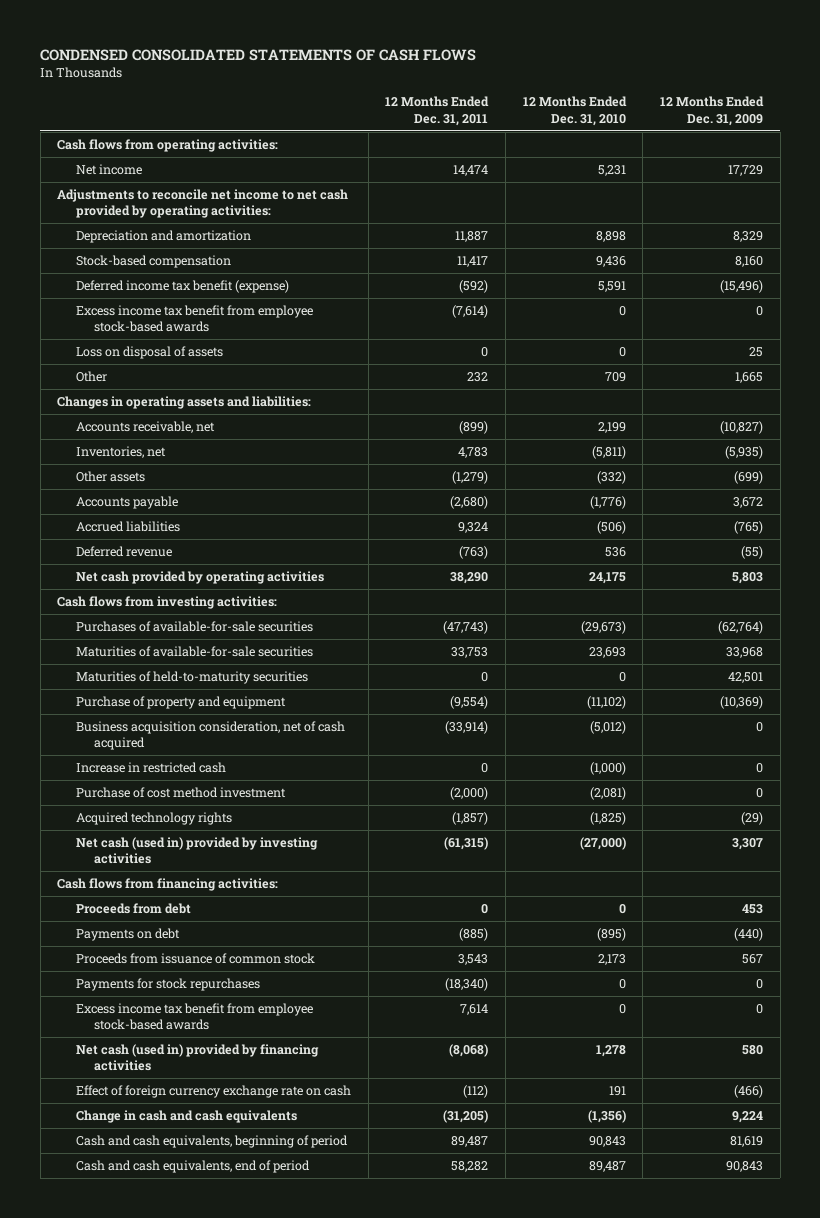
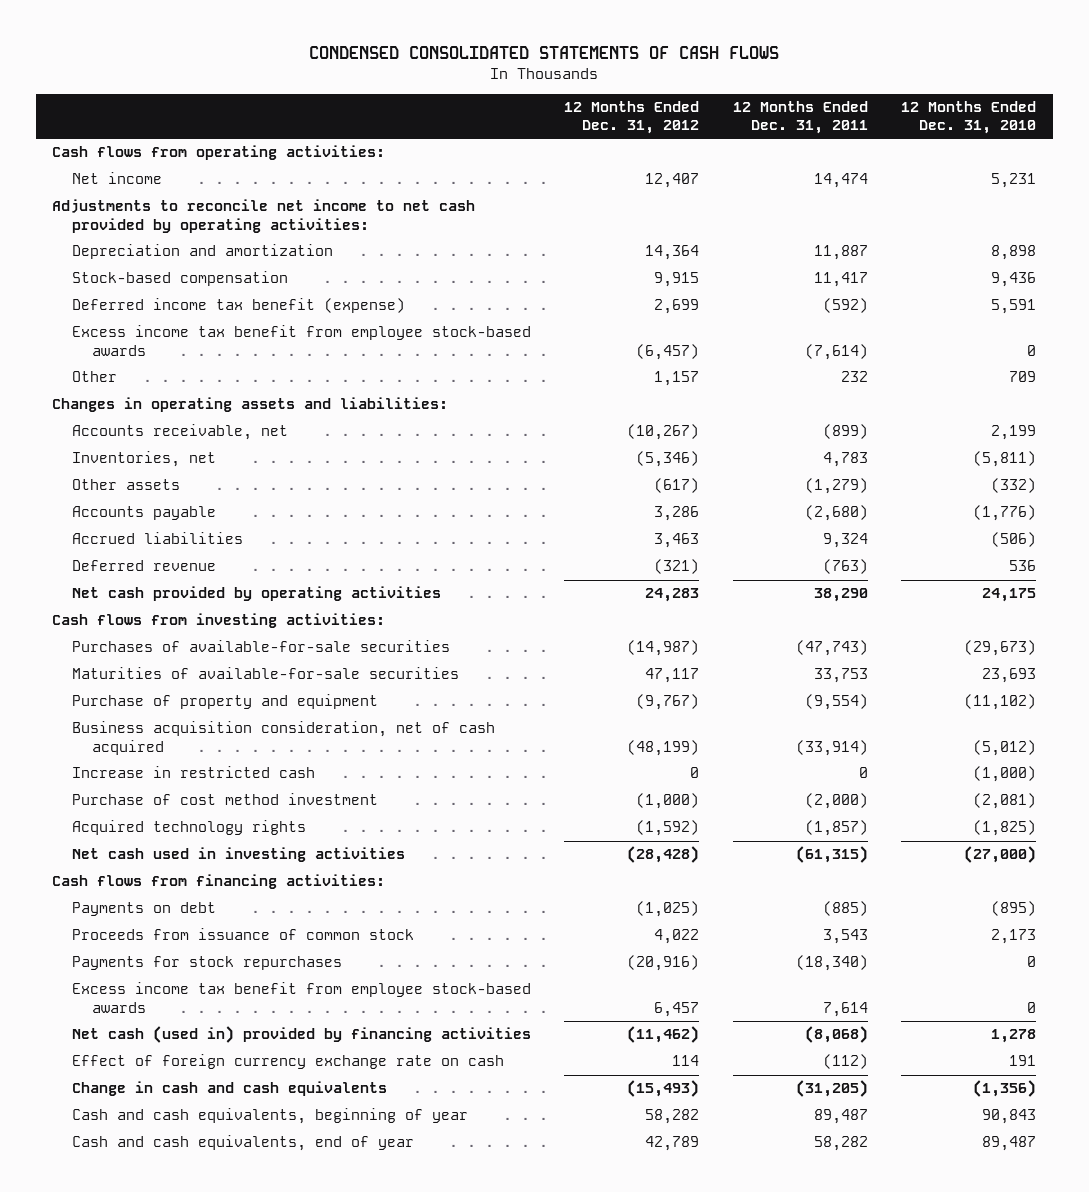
[659,96,764,126] 12 Months Ended Dec. 31, 2009 -> none
none -> [564,101,700,135] 12 Months Ended Dec. 31, 2012
[75,345,223,359] Loss on disposal of assets -> none
[75,670,308,684] Maturities of held-to-maturity securities -> none
[75,836,318,865] Net cash (used in) provided by investing activities -> [72,847,406,863] Net cash used in investing activities
[75,902,191,914] Proceeds from debt -> none
[75,1134,348,1148] Cash and cash equivalents, beginning of period -> [72,1108,469,1125] Cash and cash equivalents, beginning of year
[75,1159,310,1173] Cash and cash equivalents, end of period -> [72,1135,415,1152] Cash and cash equivalents, end of year

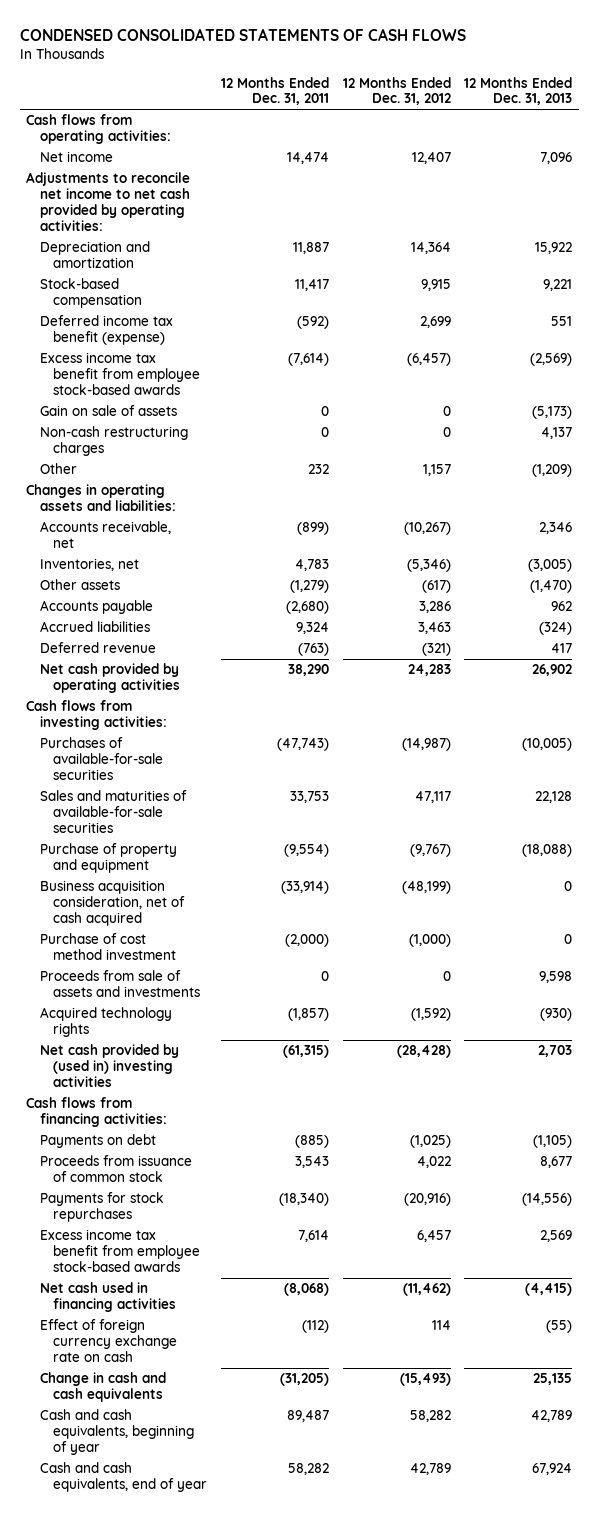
[901,101,1037,135] 12 Months Ended Dec. 31, 2010 -> none
none -> [464,76,573,106] 12 Months Ended Dec. 31, 2013
none -> [39,405,177,417] Gain on sale of assets
none -> [39,426,188,457] Non-cash restructuring charges
[72,667,460,680] Maturities of available-for-sale securities -> [39,790,187,834] Sales and maturities of available-for-sale securities
[72,766,316,779] Increase in restricted cash -> none
none -> [39,970,201,998] Proceeds from sale of assets and investments
[72,847,406,863] Net cash used in investing activities -> [39,1044,179,1088] Net cash provided by (used in) investing activities
[72,1026,532,1044] Net cash (used in) provided by financing activities -> [39,1282,177,1313] Net cash used in financing activities

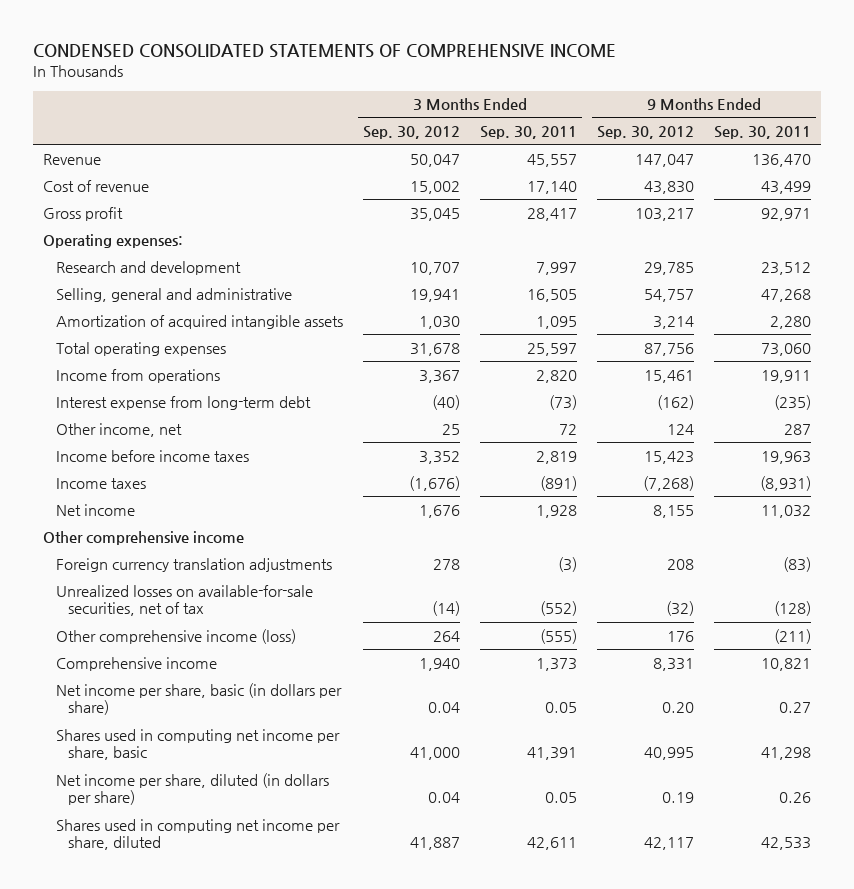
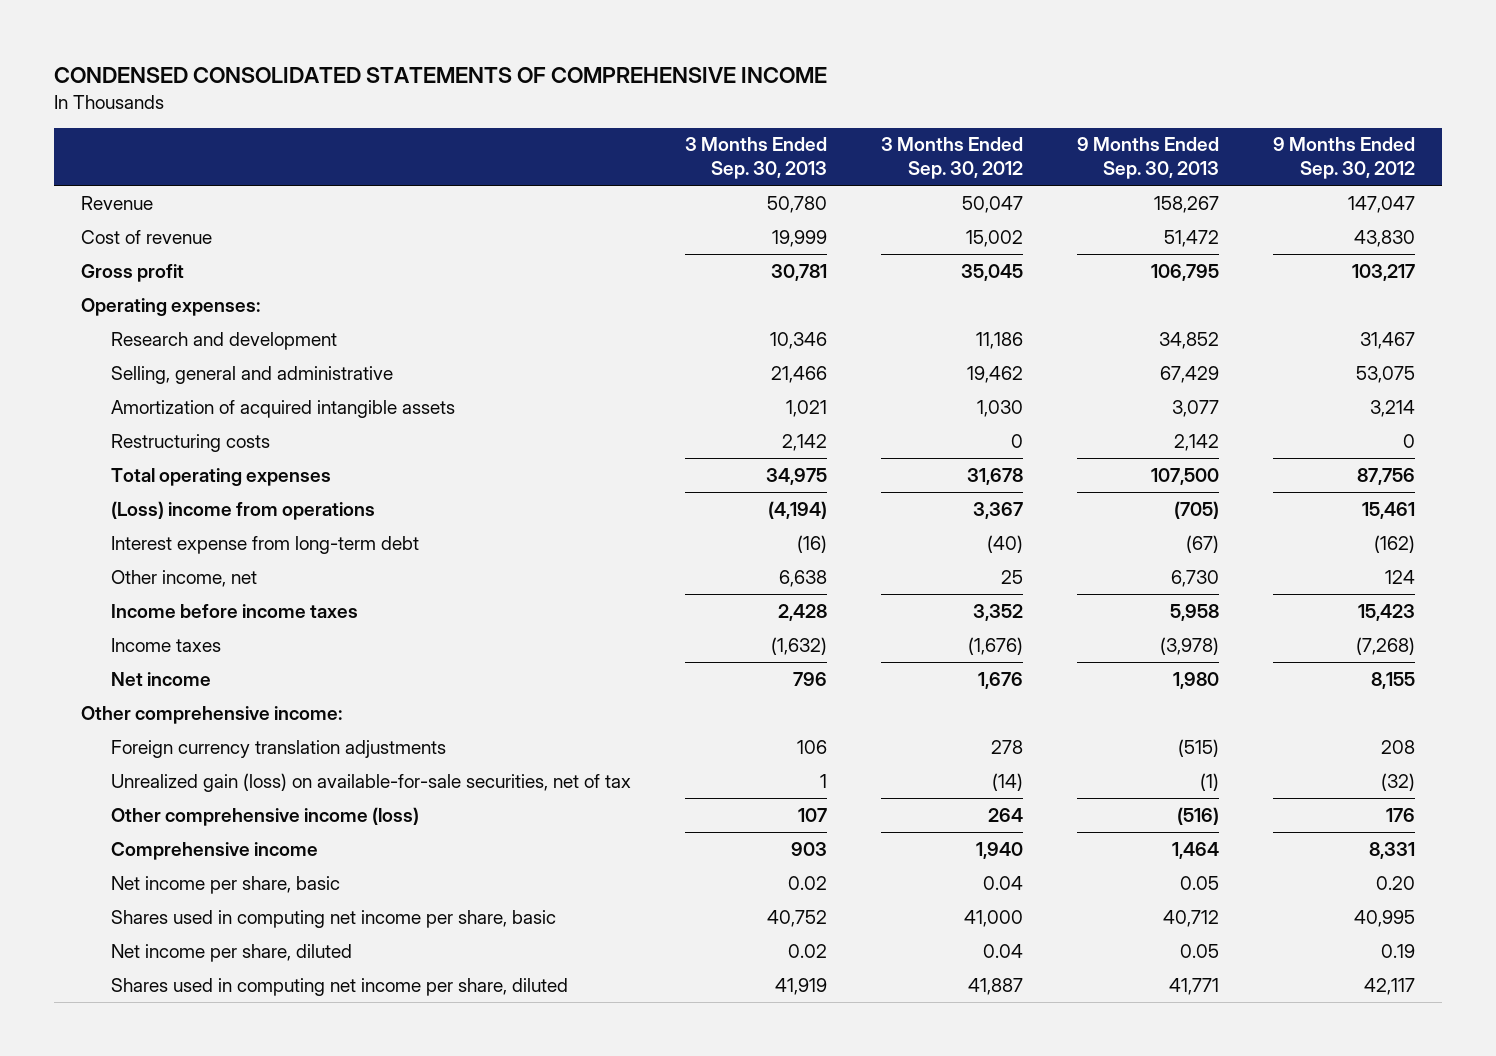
[479,126,577,140] Sep. 30, 2011 -> none
[714,126,812,140] Sep. 30, 2011 -> none
none -> [684,137,827,180] 3 Months Ended Sep. 30, 2013
none -> [1076,137,1219,180] 9 Months Ended Sep. 30, 2013
[409,261,460,275] 10,707 -> [975,331,1023,349] 11,186
[644,261,695,275] 29,785 -> [1360,331,1416,349] 31,467
[409,288,460,302] 19,941 -> [966,365,1023,383] 19,462
[644,288,695,302] 54,757 -> [1356,365,1416,383] 53,075
none -> [110,433,270,452] Restructuring costs
[55,368,220,383] Income from operations -> [110,500,375,520] (Loss) income from operations
[42,530,244,545] Other comprehensive income -> [80,705,342,724] Other comprehensive income:
[55,584,313,617] Unrealized losses on available-for-sale securities, net of tax -> [110,772,631,792] Unrealized gain (loss) on available-for-sale securities, net of tax
[55,682,342,716] Net income per share, basic (in dollars per share) -> [110,875,340,894] Net income per share, basic
[55,772,329,806] Net income per share, diluted (in dollars per share) -> [110,943,352,962] Net income per share, diluted

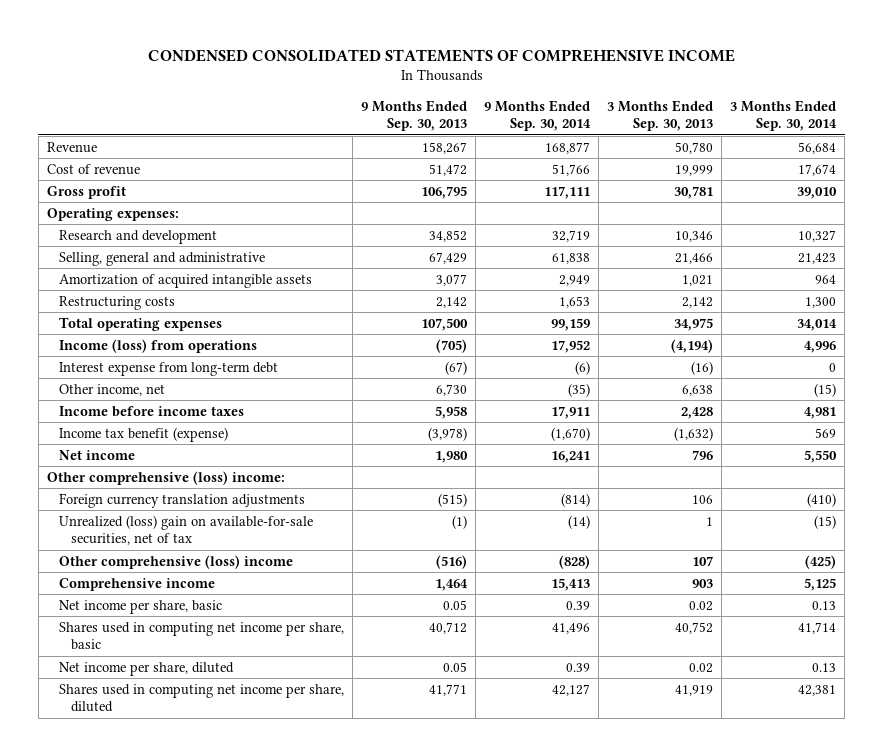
[880,137,1023,180] 3 Months Ended Sep. 30, 2012 -> none
[1273,137,1416,180] 9 Months Ended Sep. 30, 2012 -> none
none -> [484,99,592,132] 9 Months Ended Sep. 30, 2014
none -> [730,99,838,132] 3 Months Ended Sep. 30, 2014
[110,500,375,520] (Loss) income from operations -> [58,338,257,353] Income (loss) from operations
[110,637,221,652] Income taxes -> [58,426,228,442] Income tax benefit (expense)
[80,705,342,724] Other comprehensive income: -> [46,470,285,485] Other comprehensive (loss) income:
[110,772,631,792] Unrealized gain (loss) on available-for-sale securities, net of tax -> [58,514,313,546] Unrealized (loss) gain on available-for-sale securities, net of tax
[110,806,419,826] Other comprehensive income (loss) -> [58,554,293,569] Other comprehensive (loss) income

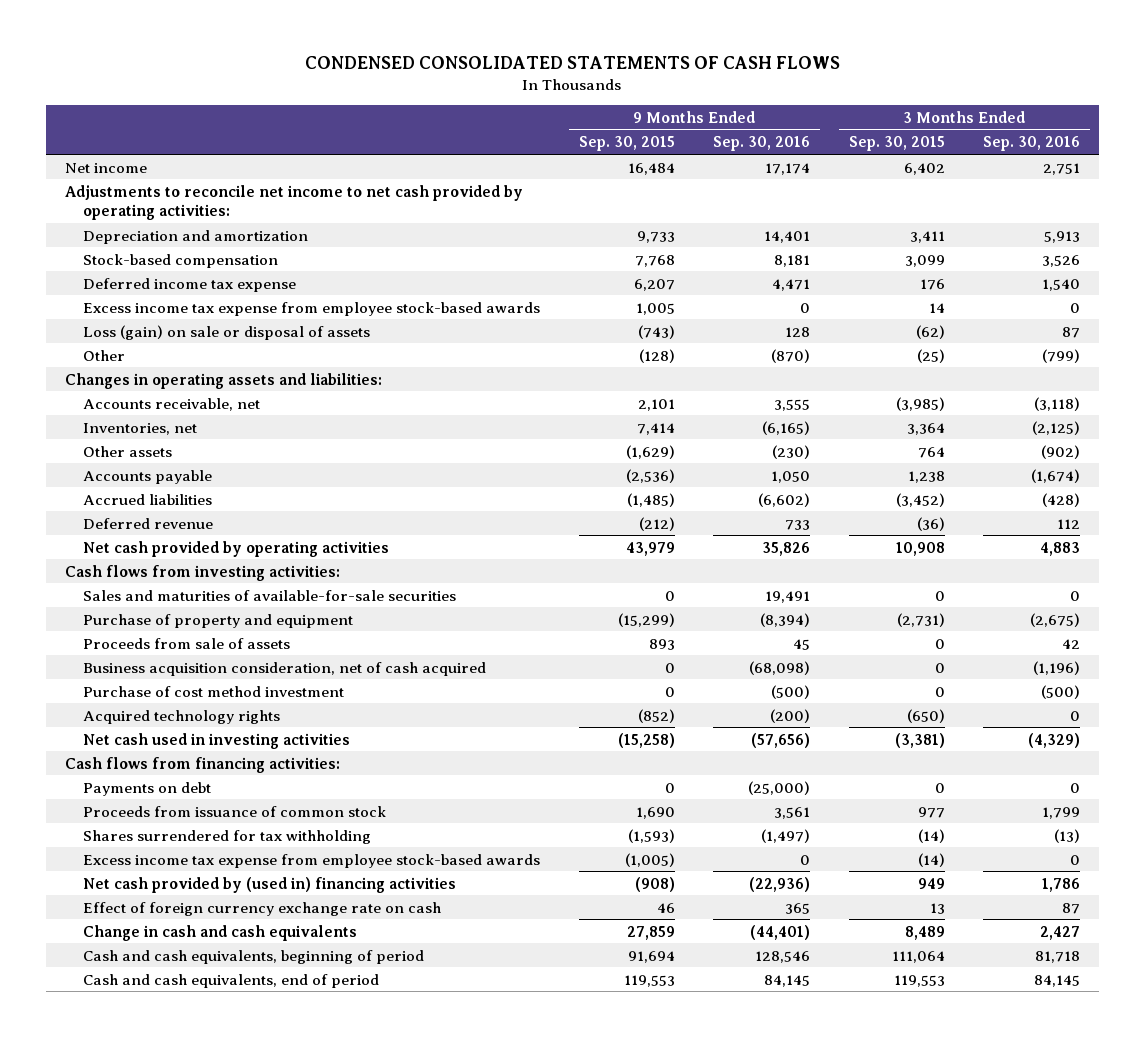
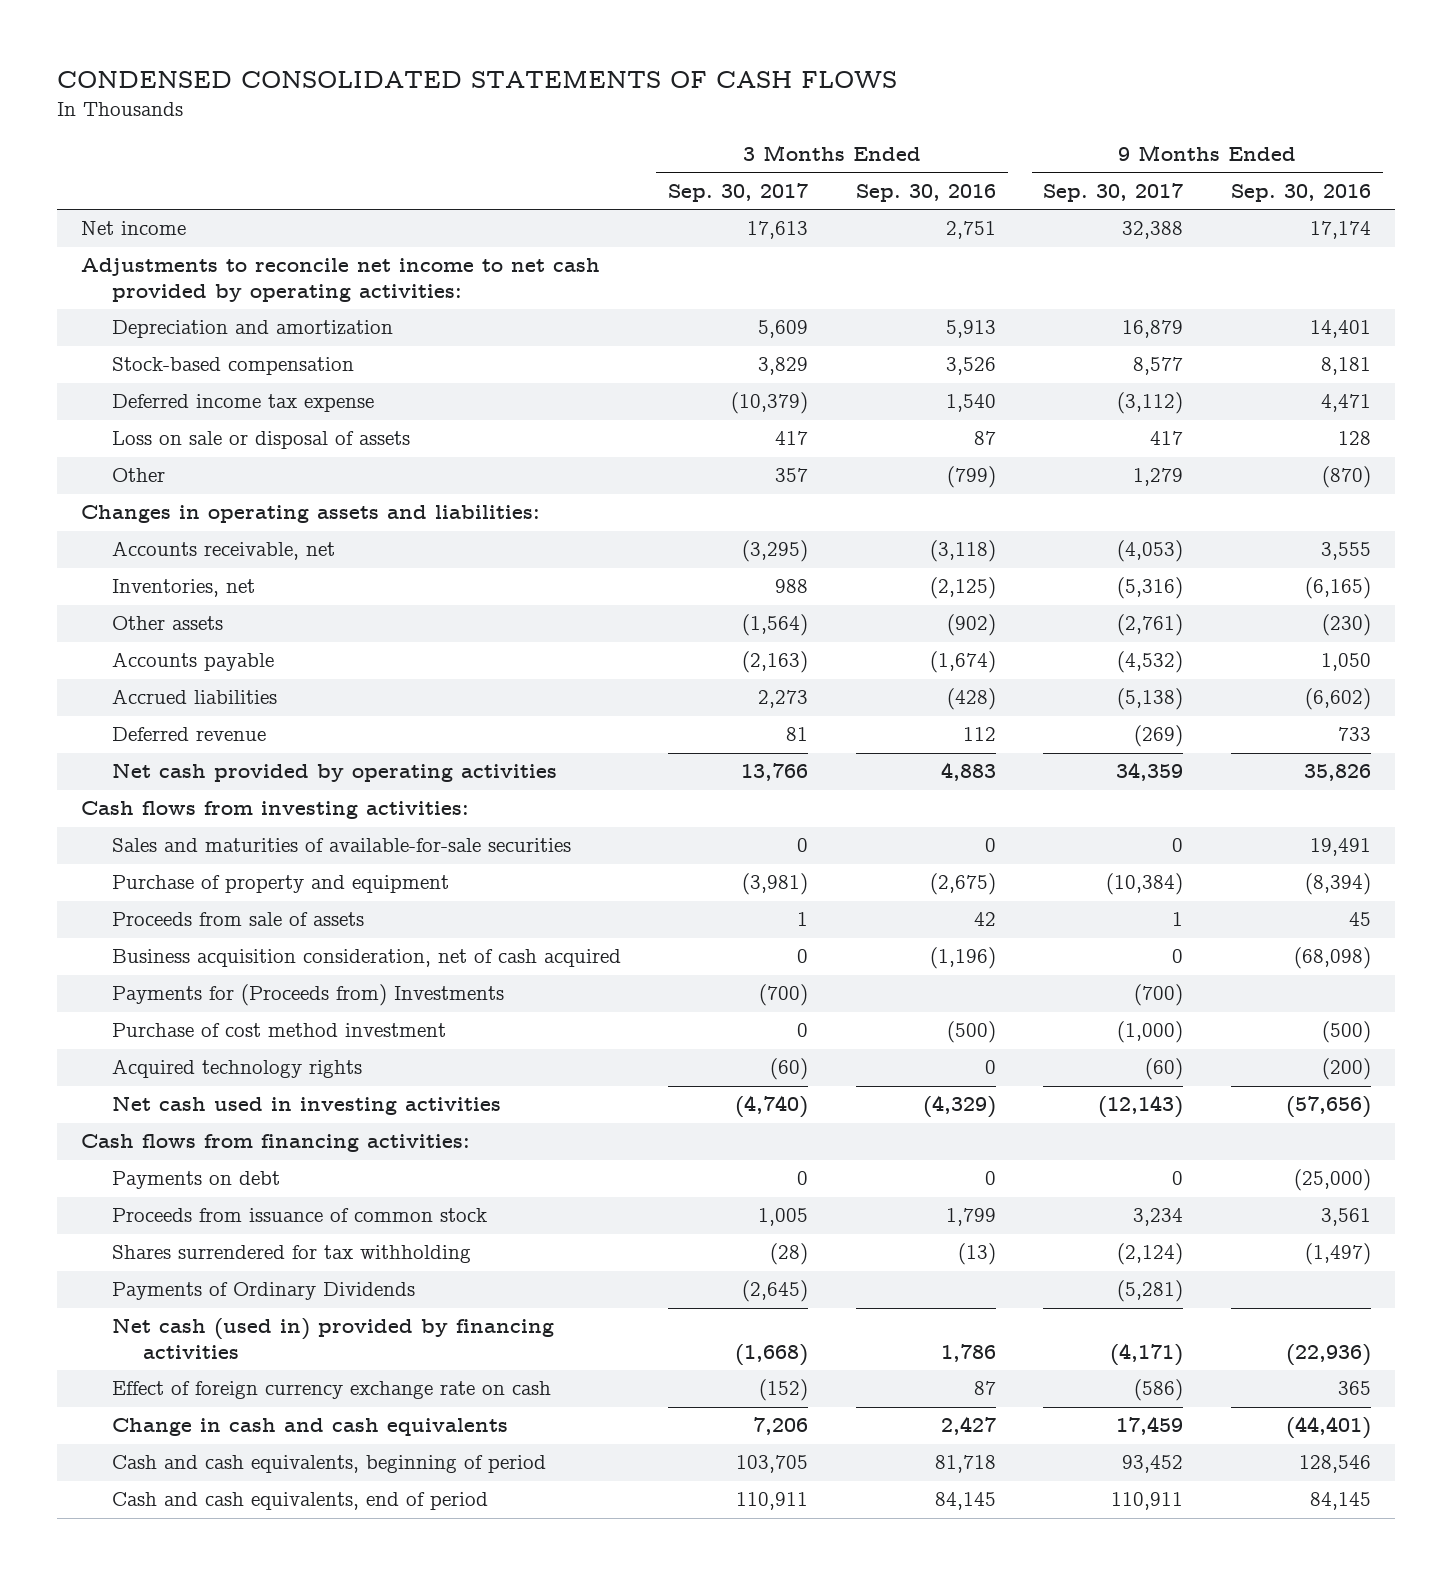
[578,136,675,152] Sep. 30, 2015 -> none
[848,136,945,152] Sep. 30, 2015 -> none
none -> [668,182,809,202] Sep. 30, 2017
none -> [1043,182,1184,202] Sep. 30, 2017
[83,301,541,316] Excess income tax expense from employee stock-based awards -> none
[83,324,371,340] Loss (gain) on sale or disposal of assets -> [111,431,410,450] Loss on sale or disposal of assets
none -> [111,984,504,1007] Payments for (Proceeds from) Investments
[83,853,541,868] Excess income tax expense from employee stock-based awards -> none
none -> [111,1282,415,1301] Payments of Ordinary Dividends
[83,876,457,893] Net cash provided by (used in) financing activities -> [111,1318,554,1359] Net cash (used in) provided by financing activities

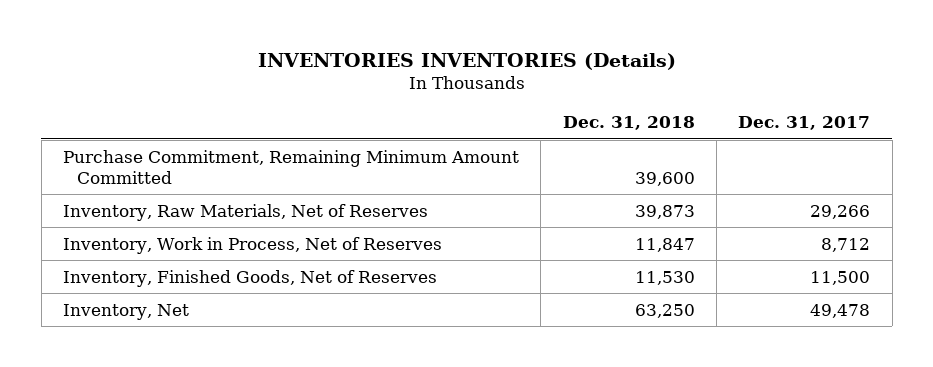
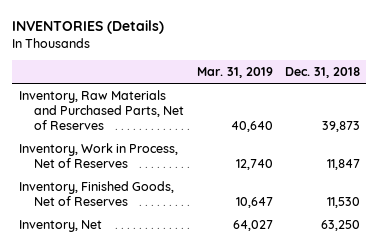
[257,52,676,70] INVENTORIES INVENTORIES (Details) -> [12,20,165,35] INVENTORIES (Details)
[738,116,871,131] Dec. 31, 2017 -> none
none -> [196,67,273,79] Mar. 31, 2019
[62,149,519,184] Purchase Commitment, Remaining Minimum Amount Committed -> none
[62,203,428,221] Inventory, Raw Materials, Net of Reserves -> [18,89,185,131] Inventory, Raw Materials and Purchased Parts, Net of Reserves

